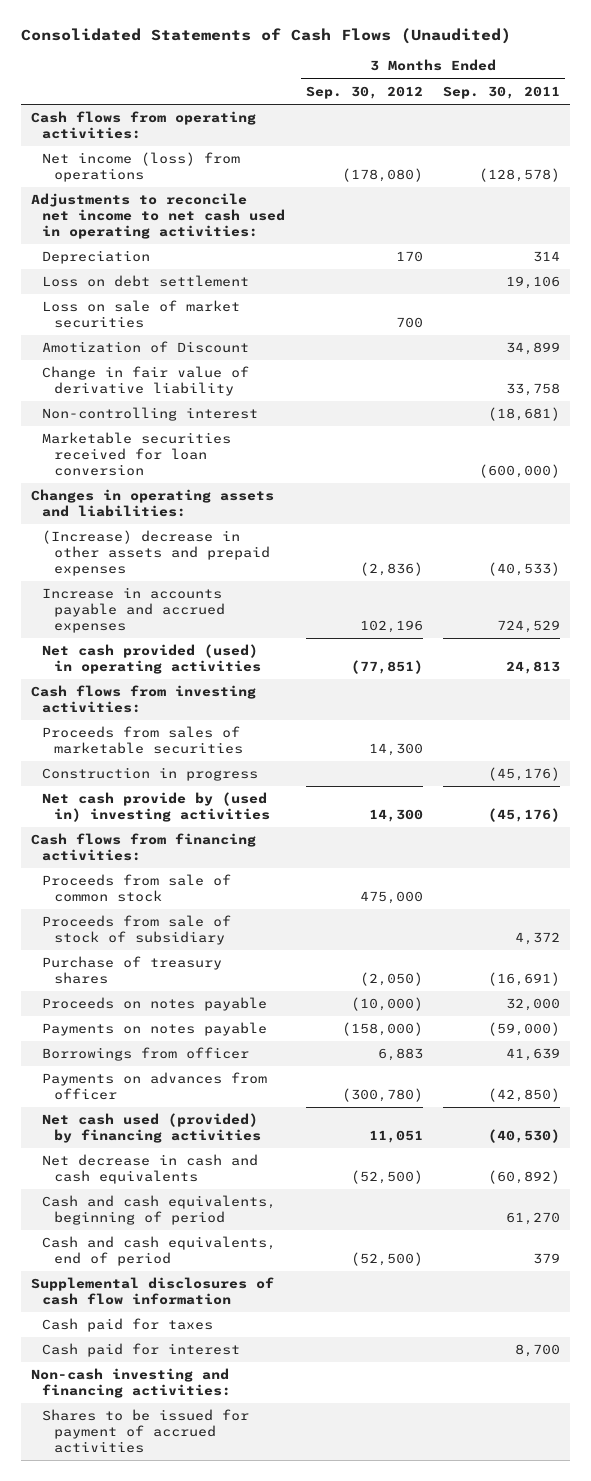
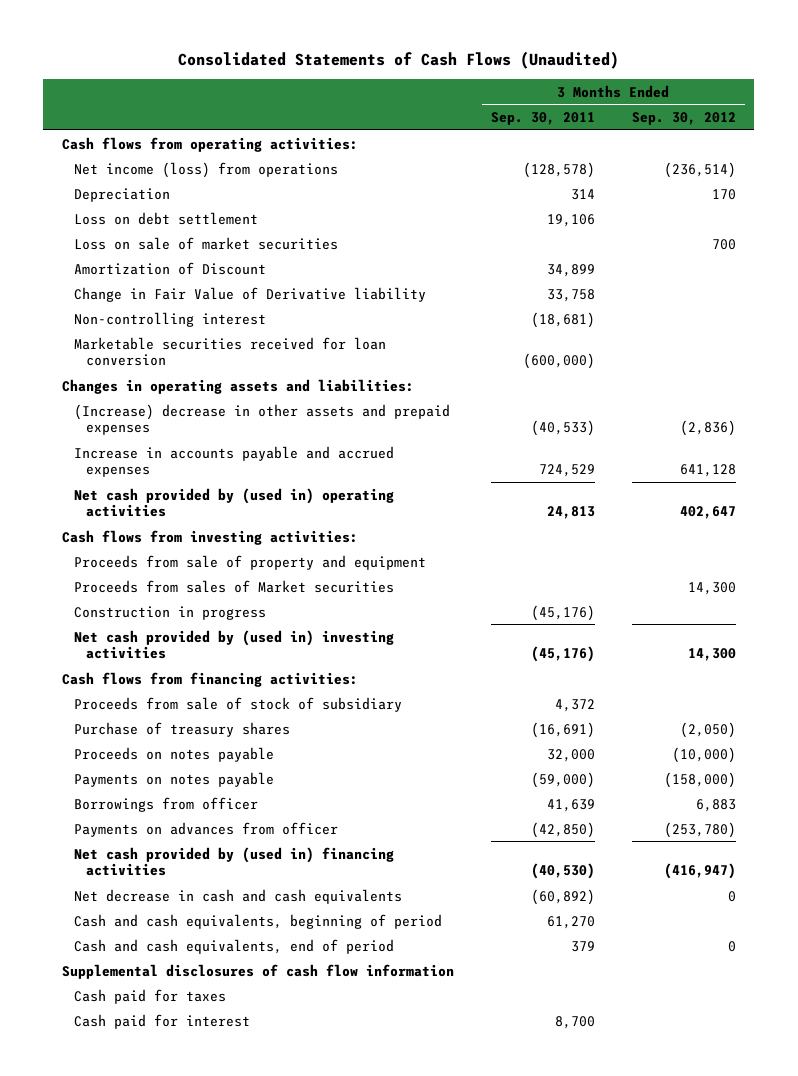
[30,193,286,240] Adjustments to reconcile net income to net cash used in operating activities: -> none
[341,168,423,183] (178,080) -> [663,161,736,178] (236,514)
[42,341,250,354] Amotization of Discount -> [73,261,266,275] Amortization of Discount
[42,366,250,397] Change in fair value of derivative liability -> [73,286,426,302] Change in Fair Value of Derivative liability
[359,620,423,634] 102,196 -> [679,464,736,478] 641,128
[42,644,261,675] Net cash provided (used) in operating activities -> [73,487,394,518] Net cash provided by (used in) operating activities
[350,660,423,675] (77,851) -> [679,506,736,520] 402,647
none -> [73,554,426,570] Proceeds from sale of property and equipment
[42,726,243,755] Proceeds from sales of marketable securities -> [73,579,394,593] Proceeds from sales of Market securities
[42,792,270,823] Net cash provide by (used in) investing activities -> [73,629,394,660] Net cash provided by (used in) investing activities
[42,874,232,903] Proceeds from sale of common stock -> none
[341,1088,423,1103] (300,780) -> [663,821,736,838] (253,780)
[42,1113,261,1144] Net cash used (provided) by financing activities -> [73,846,394,877] Net cash provided by (used in) financing activities
[368,1130,423,1144] 11,051 -> [663,863,736,880] (416,947)
[350,1170,423,1185] (52,500) -> [727,890,736,902] 0
[350,1252,423,1267] (52,500) -> [727,940,736,952] 0
[30,1368,232,1399] Non-cash investing and financing activities: -> none
[42,1409,250,1454] Shares to be issued for payment of accrued activities -> none

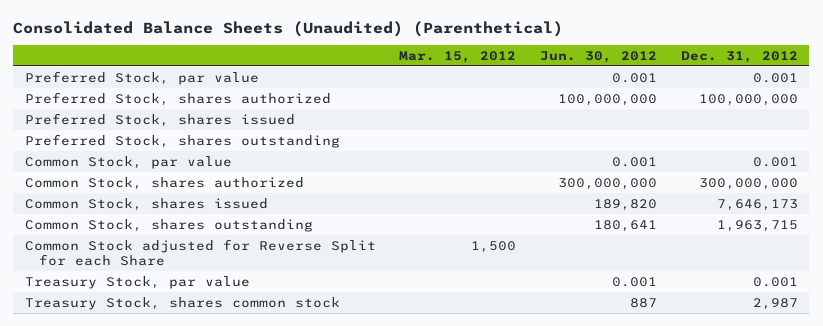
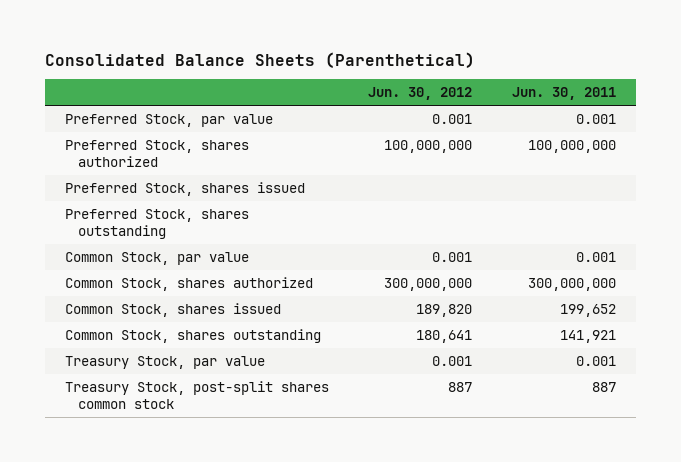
[13,20,564,37] Consolidated Balance Sheets (Unaudited) (Parenthetical) -> [44,51,475,68] Consolidated Balance Sheets (Parenthetical)
[399,51,517,64] Mar. 15, 2012 -> none
[680,51,798,64] Dec. 31, 2012 -> none
none -> [512,87,617,101] Jun. 30, 2011
[24,238,376,266] Common Stock adjusted for Reverse Split for each Share -> none
[24,296,340,310] Treasury Stock, shares common stock -> [64,381,329,409] Treasury Stock, post-split shares common stock

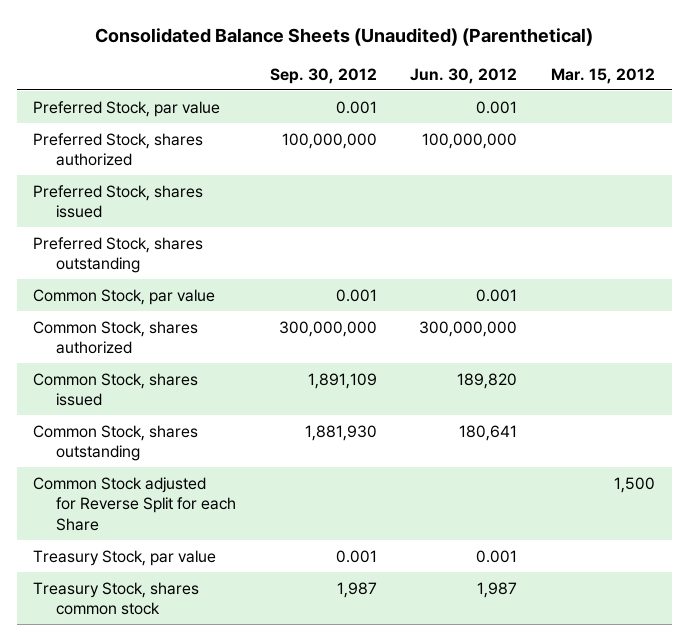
[44,51,475,68] Consolidated Balance Sheets (Parenthetical) -> [95,27,594,46] Consolidated Balance Sheets (Unaudited) (Parenthetical)
[512,87,617,101] Jun. 30, 2011 -> none
none -> [269,67,377,84] Sep. 30, 2012
none -> [550,67,655,84] Mar. 15, 2012
none -> [33,476,237,531] Common Stock adjusted for Reverse Split for each Share
[64,381,329,409] Treasury Stock, post-split shares common stock -> [33,581,200,616] Treasury Stock, shares common stock
[448,382,473,393] 887 -> [477,581,518,598] 1,987

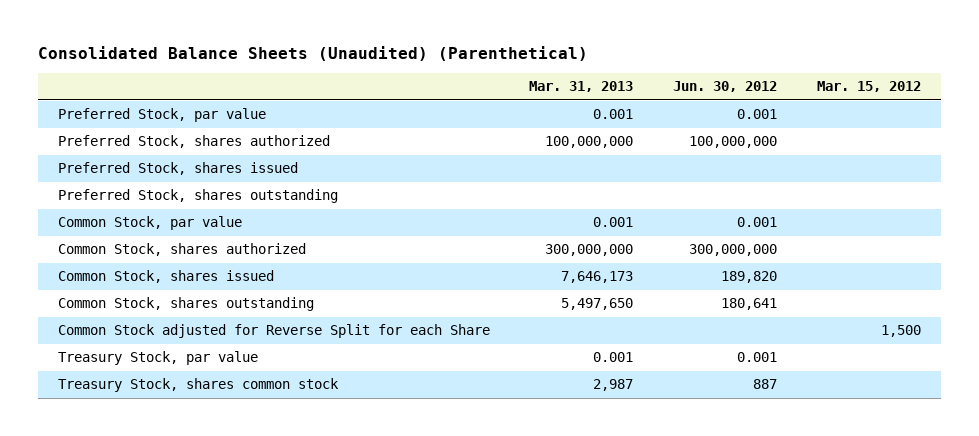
[269,67,377,84] Sep. 30, 2012 -> none
none -> [529,81,634,93] Mar. 31, 2013
[477,581,518,598] 1,987 -> [753,379,778,390] 887

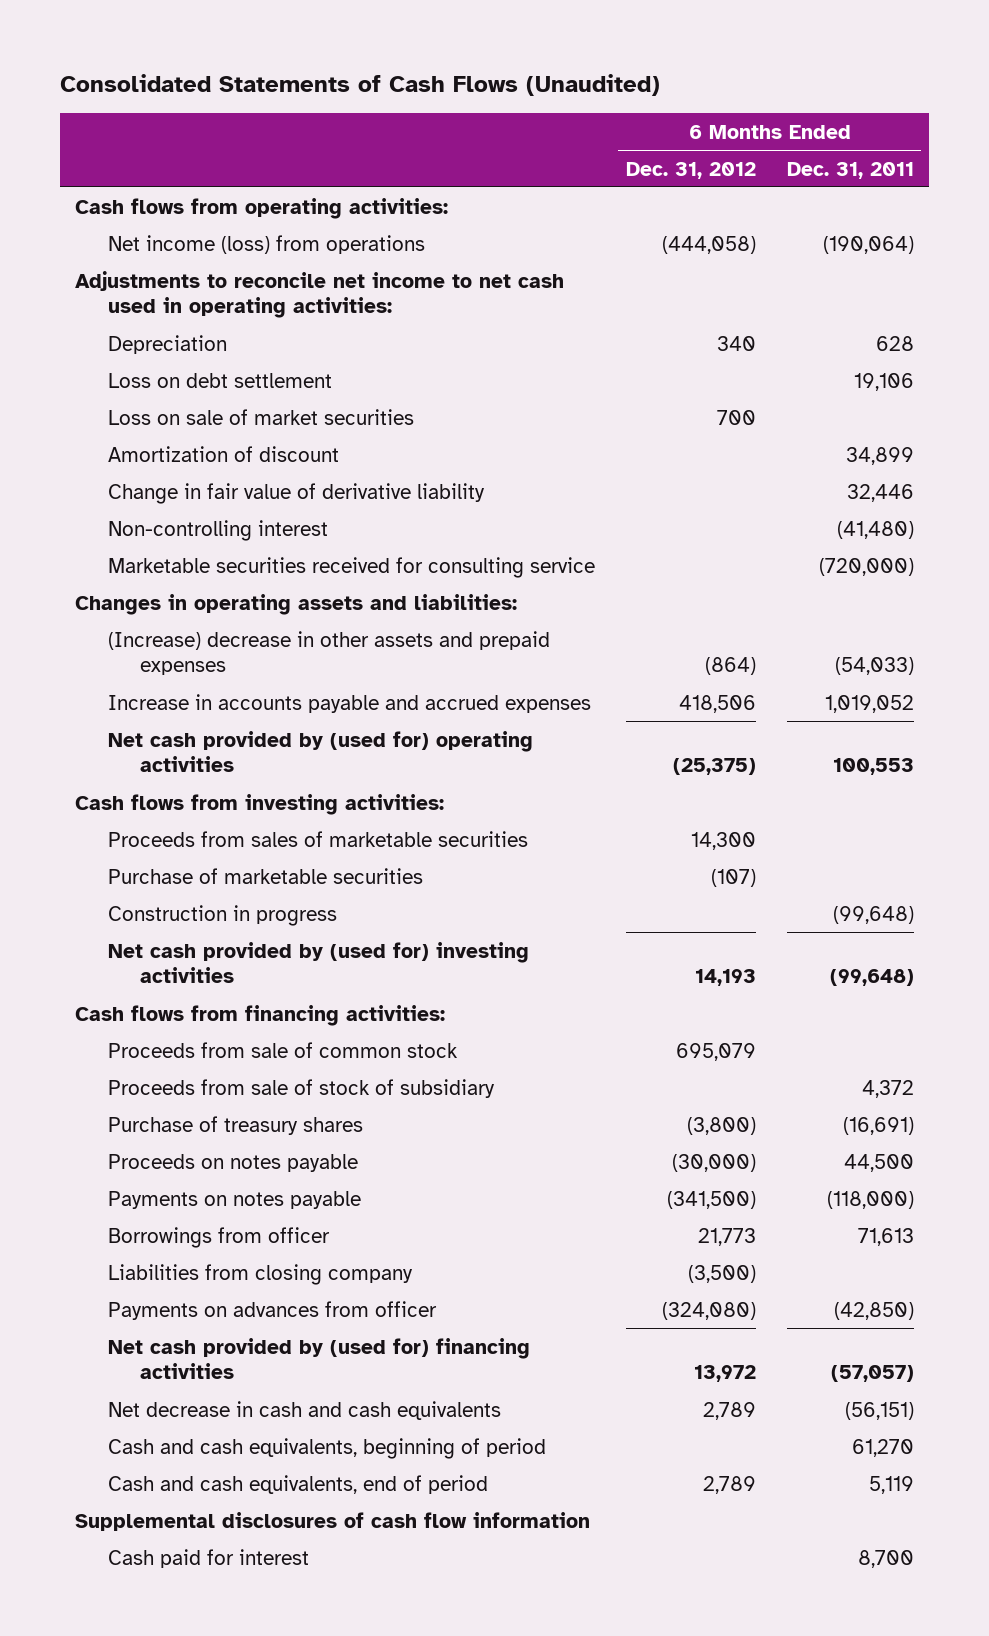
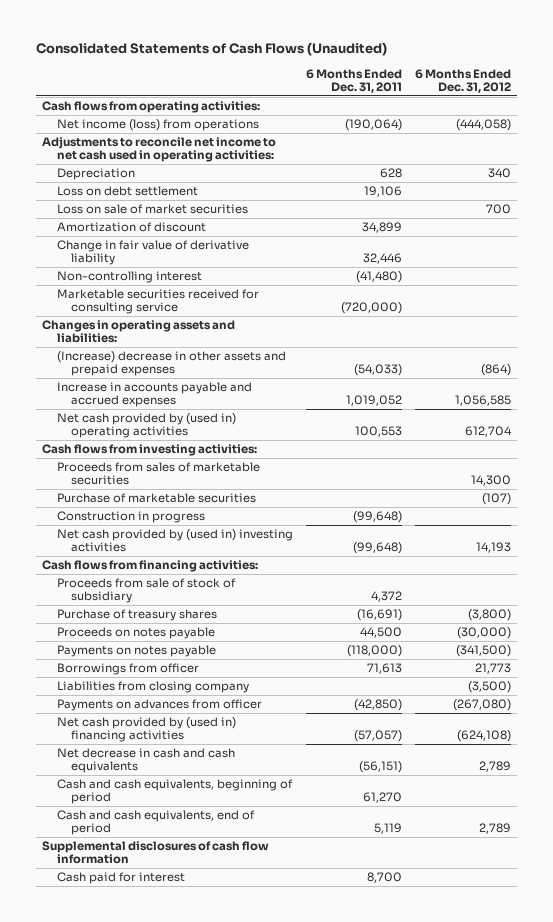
[678,694,756,713] 418,506 -> [454,395,511,407] 1,056,585
[107,730,533,773] Net cash provided by (used for) operating activities -> [56,413,236,439] Net cash provided by (used in) operating activities
[672,758,756,776] (25,375) -> [464,426,512,438] 612,704
[107,941,529,984] Net cash provided by (used for) investing activities -> [56,529,293,553] Net cash provided by (used in) investing activities
[107,1041,458,1058] Proceeds from sale of common stock -> none
[661,1301,756,1320] (324,080) -> [452,699,511,712] (267,080)
[107,1337,530,1380] Net cash provided by (used for) financing activities -> [56,717,236,743] Net cash provided by (used in) financing activities
[693,1365,756,1383] 13,972 -> [456,730,511,743] (624,108)

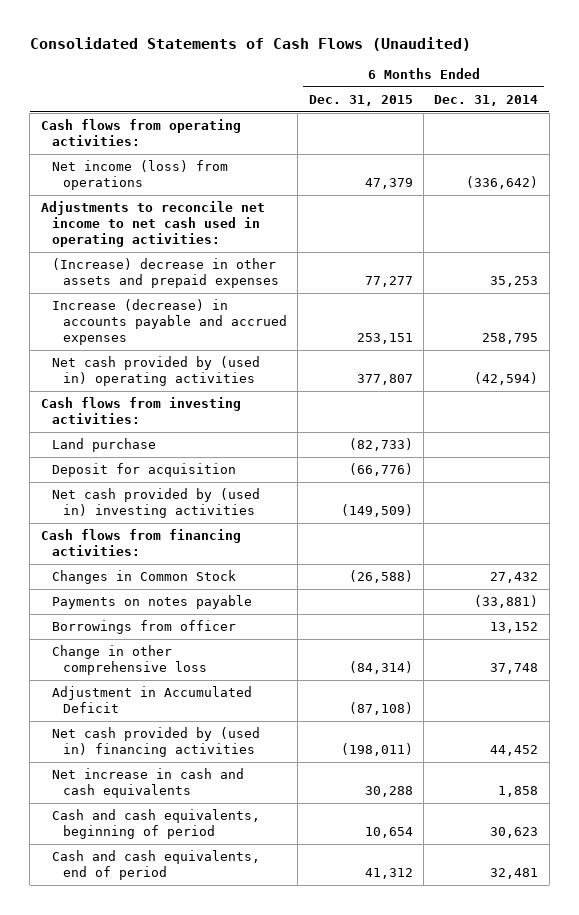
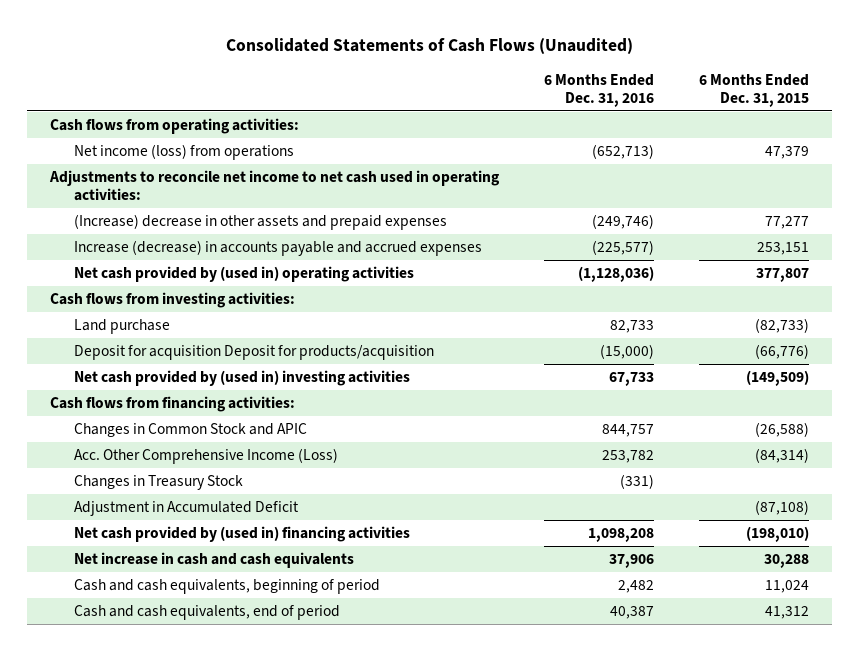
[434,94,539,106] Dec. 31, 2014 -> none
none -> [544,73,655,107] 6 Months Ended Dec. 31, 2016
[51,463,236,478] Deposit for acquisition -> [74,345,435,361] Deposit for acquisition Deposit for products/acquisition
[51,595,252,610] Payments on notes payable -> none
[51,620,236,635] Borrowings from officer -> none
[51,570,236,585] Changes in Common Stock -> [74,423,308,438] Changes in Common Stock and APIC
[51,645,208,675] Change in other comprehensive loss -> [74,448,339,465] Acc. Other Comprehensive Income (Loss)
none -> [74,475,244,491] Changes in Treasury Stock
[340,742,413,756] (198,011) -> [746,526,810,543] (198,010)
[364,826,413,838] 10,654 -> [765,580,810,594] 11,024

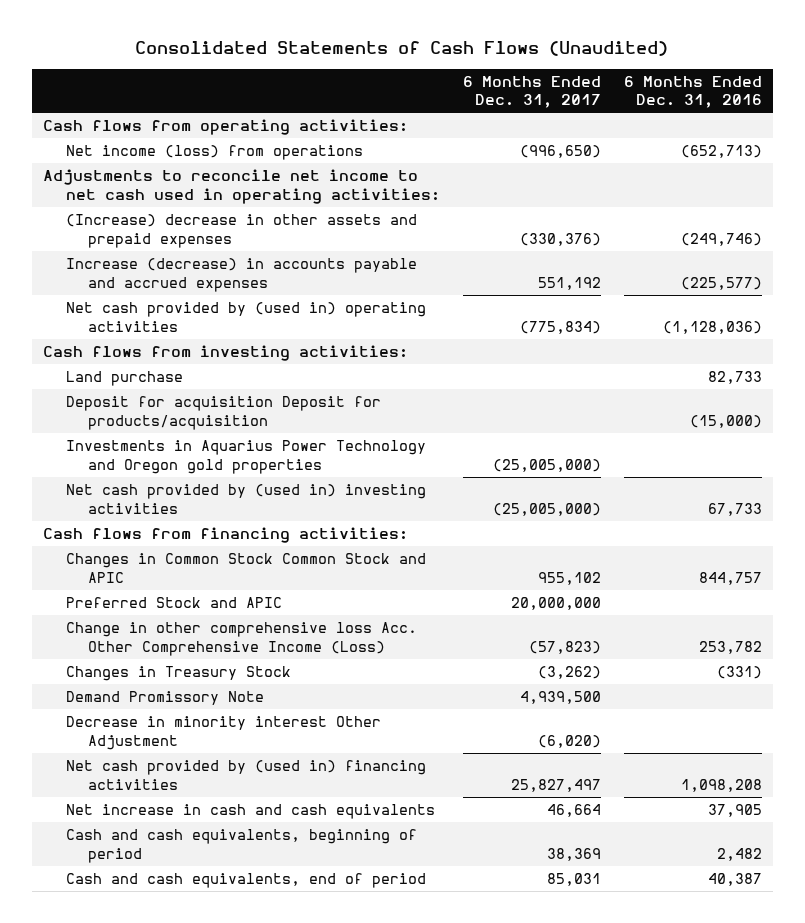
[699,73,810,107] 6 Months Ended Dec. 31, 2015 -> none
none -> [462,75,601,109] 6 Months Ended Dec. 31, 2017
none -> [65,440,426,474] Investments in Aquarius Power Technology and Oregon gold properties
[74,423,308,438] Changes in Common Stock and APIC -> [65,553,426,583] Changes in Common Stock Common Stock and APIC
none -> [65,597,282,609] Preferred Stock and APIC
[74,448,339,465] Acc. Other Comprehensive Income (Loss) -> [65,622,417,656] Change in other comprehensive loss Acc. Other Comprehensive Income (Loss)
[74,501,300,517] Adjustment in Accumulated Deficit -> none
none -> [65,691,264,706] Demand Promissory Note
none -> [65,716,381,750] Decrease in minority interest Other Adjustment
[609,554,655,569] 37,906 -> [707,804,762,818] 37,905

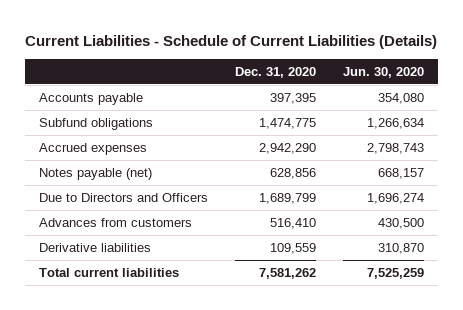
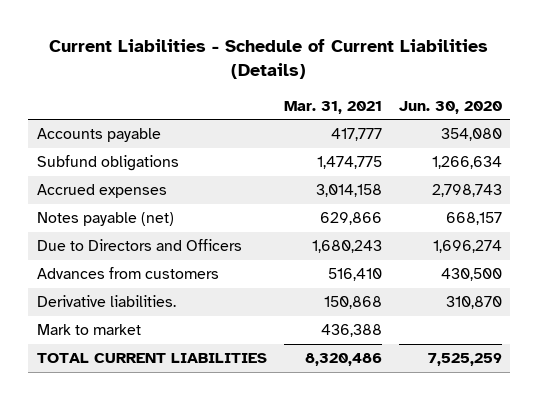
[234,66,316,78] Dec. 31, 2020 -> none
none -> [283,100,382,114] Mar. 31, 2021
[38,243,151,253] Derivative liabilities -> [36,295,176,308] Derivative liabilities.
none -> [36,324,141,336] Mark to market
[38,268,179,278] Total current liabilities -> [36,353,267,364] TOTAL CURRENT LIABILITIES

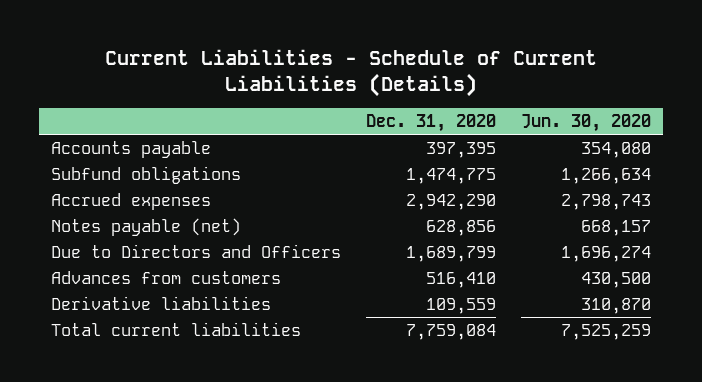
[283,100,382,114] Mar. 31, 2021 -> none
none -> [365,114,496,133] Dec. 31, 2020
[36,324,141,336] Mark to market -> none
[36,295,176,308] Derivative liabilities. -> [50,295,271,310] Derivative liabilities
[36,353,267,364] TOTAL CURRENT LIABILITIES -> [50,321,301,336] Total current liabilities

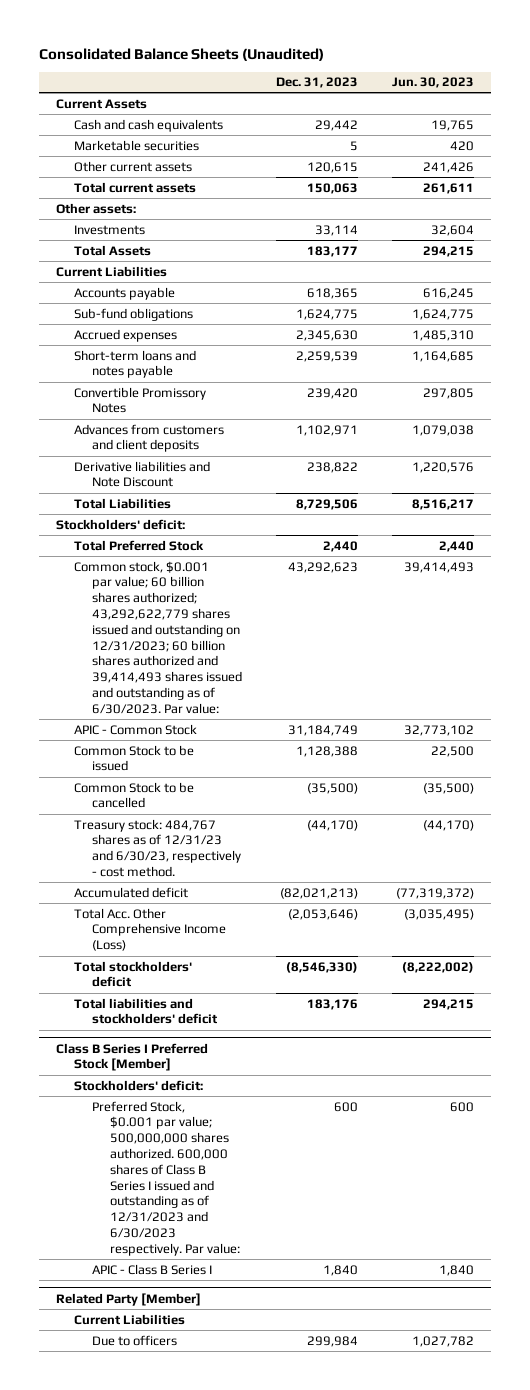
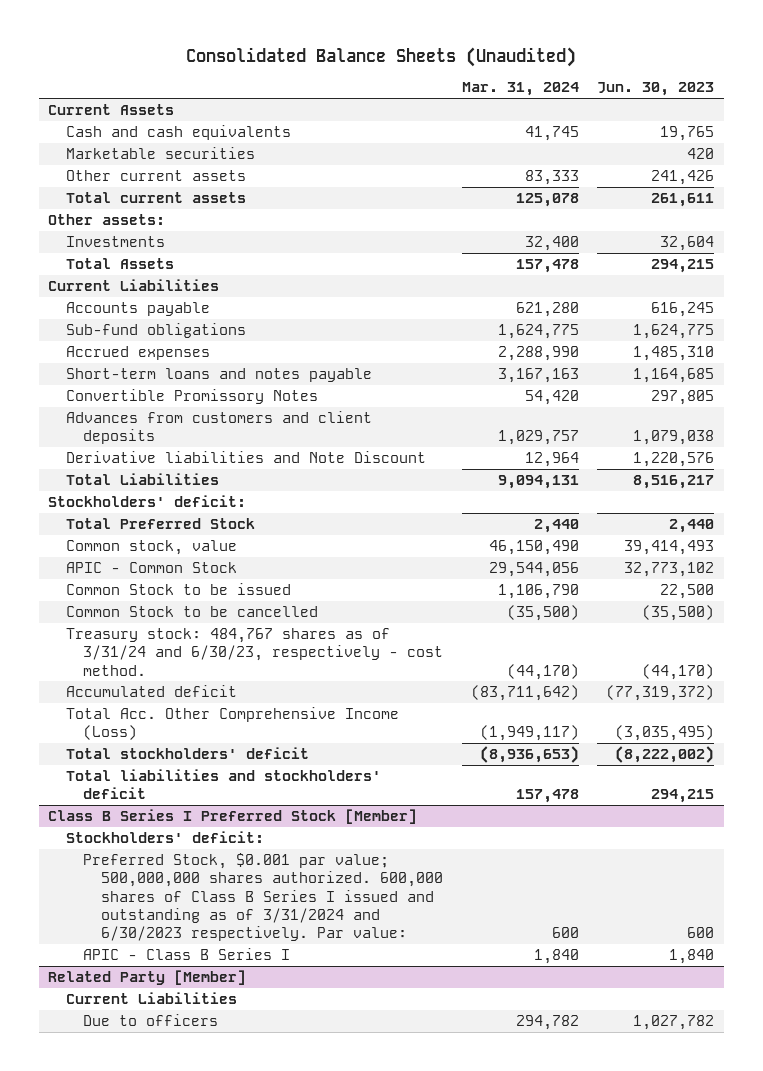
[275,77,358,89] Dec. 31, 2023 -> none
none -> [461,82,579,97] Mar. 31, 2024
[73,560,242,714] Common stock, $0.001 par value; 60 billion shares authorized; 43,292,622,779 shares issued and outstanding on 12/31/2023; 60 billion shares authorized and 39,414,493 shares issued and outstanding as of 6/30/2023. Par value: -> [65,540,237,556] Common stock, value
[73,818,241,877] Treasury stock: 484,767 shares as of 12/31/23 and 6/30/23, respectively - cost method. -> [65,628,444,676] Treasury stock: 484,767 shares as of 3/31/24 and 6/30/23, respectively - cost method.
[91,1100,240,1256] Preferred Stock, $0.001 par value; 500,000,000 shares authorized. 600,000 shares of Class B Series I issued and outstanding as of 12/31/2023 and 6/30/2023 respectively. Par value: -> [83,853,443,941] Preferred Stock, $0.001 par value; 500,000,000 shares authorized. 600,000 shares of Class B Series I issued and outstanding as of 3/31/2024 and 6/30/2023 respectively. Par value:

